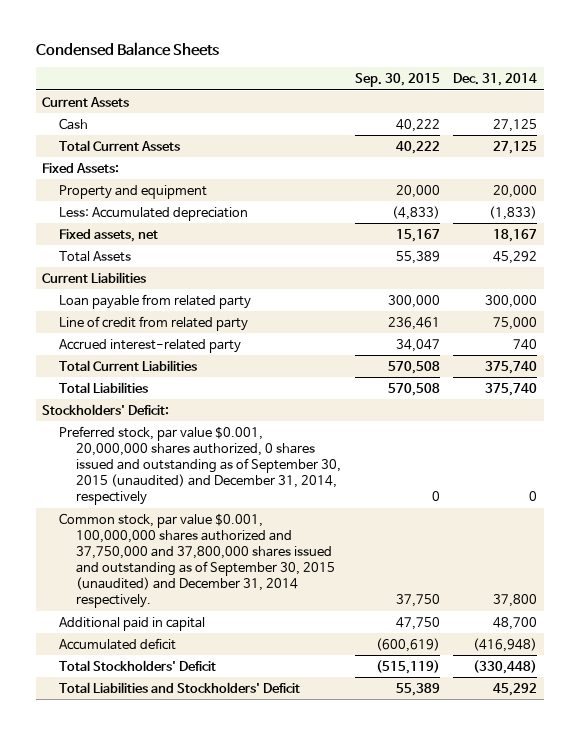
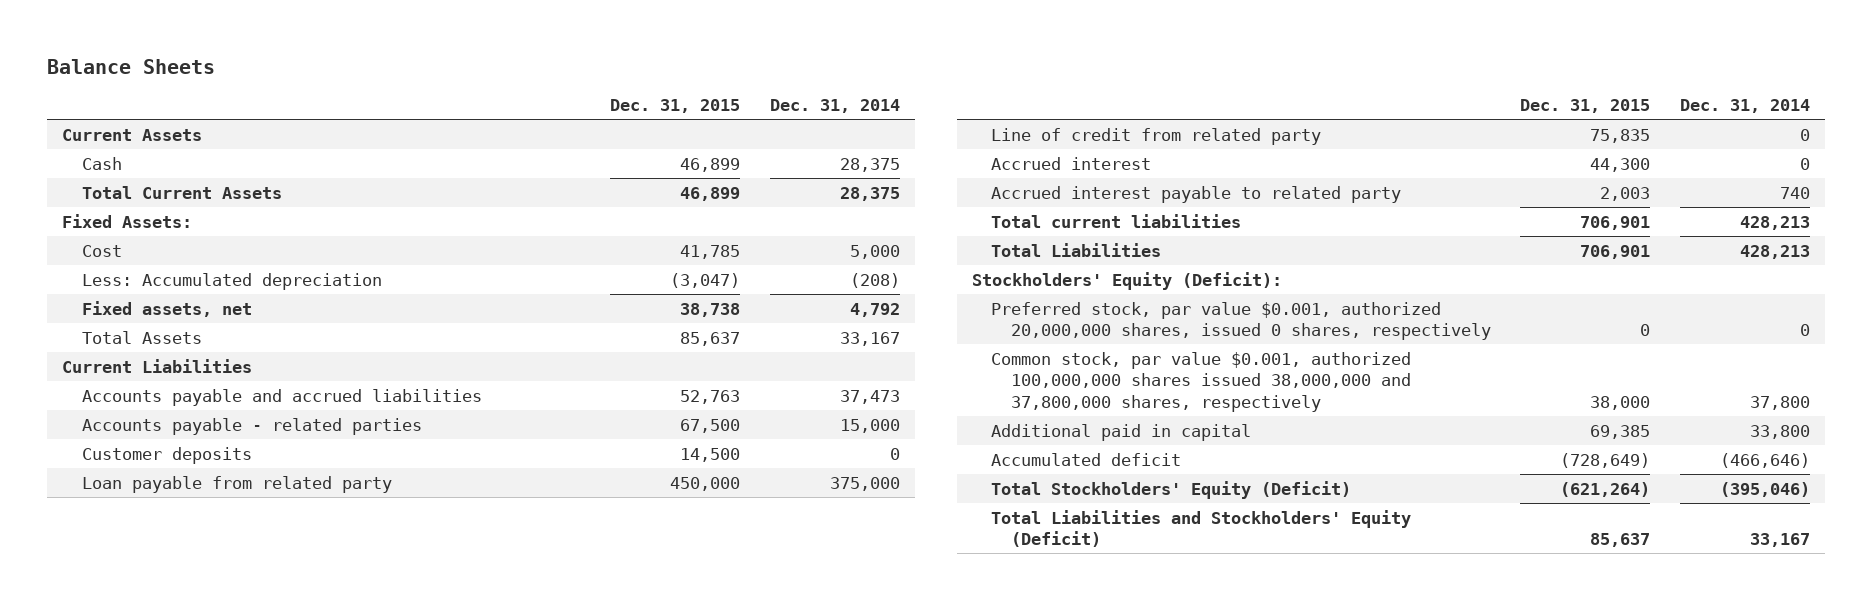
[35,41,219,56] Condensed Balance Sheets -> [47,58,216,74] Balance Sheets
[354,73,440,88] Sep. 30, 2015 -> none
none -> [610,99,741,114] Dec. 31, 2015
[493,118,538,132] 27,125 -> [840,157,901,172] 28,375
[493,140,538,154] 27,125 -> [840,186,901,201] 28,375
[59,184,208,199] Property and equipment -> none
none -> [81,244,122,257] Cost
[489,205,538,220] (1,833) -> [850,272,901,288] (208)
[493,228,538,242] 18,167 -> [850,302,901,317] 4,792
[493,250,538,264] 45,292 -> [840,331,901,346] 33,167
none -> [81,388,482,406] Accounts payable and accrued liabilities
none -> [81,417,422,435] Accounts payable - related parties
none -> [81,446,252,464] Customer deposits
[485,294,538,308] 300,000 -> [830,476,901,491] 375,000
[493,316,538,330] 75,000 -> [1799,128,1810,141] 0
[59,338,242,353] Accrued interest-related party -> [991,156,1152,170] Accrued interest
[513,338,538,350] 740 -> [1799,157,1810,170] 0
none -> [991,185,1402,203] Accrued interest payable to related party
[59,359,198,371] Total Current Liabilities -> [991,213,1242,228] Total current liabilities
[485,360,538,374] 375,740 -> [1739,215,1810,230] 428,213
[485,382,538,396] 375,740 -> [1739,244,1810,259] 428,213
[42,403,170,415] Stockholders' Deficit: -> [972,271,1283,290] Stockholders' Equity (Deficit):
[59,425,342,506] Preferred stock, par value $0.001, 20,000,000 shares authorized, 0 shares issued and outstanding as of September 30, 2015 (unaudited) and December 31, 2014, respectively -> [991,301,1491,341] Preferred stock, par value $0.001, authorized 20,000,000 shares, issued 0 shares, respectively
[59,512,336,609] Common stock, par value $0.001, 100,000,000 shares authorized and 37,750,000 and 37,800,000 shares issued and outstanding as of September 30, 2015 (unaudited) and December 31, 2014 respectively. -> [991,351,1412,412] Common stock, par value $0.001, authorized 100,000,000 shares issued 38,000,000 and 37,800,000 shares, respectively
[493,616,538,630] 48,700 -> [1749,424,1810,439] 33,800
[473,637,538,652] (416,948) -> [1719,452,1810,468] (466,646)
[59,659,217,671] Total Stockholders' Deficit -> [991,480,1352,499] Total Stockholders' Equity (Deficit)
[473,659,538,674] (330,448) -> [1719,481,1810,497] (395,046)
[59,681,301,693] Total Liabilities and Stockholders' Deficit -> [991,509,1412,548] Total Liabilities and Stockholders' Equity (Deficit)
[493,682,538,696] 45,292 -> [1749,533,1810,548] 33,167

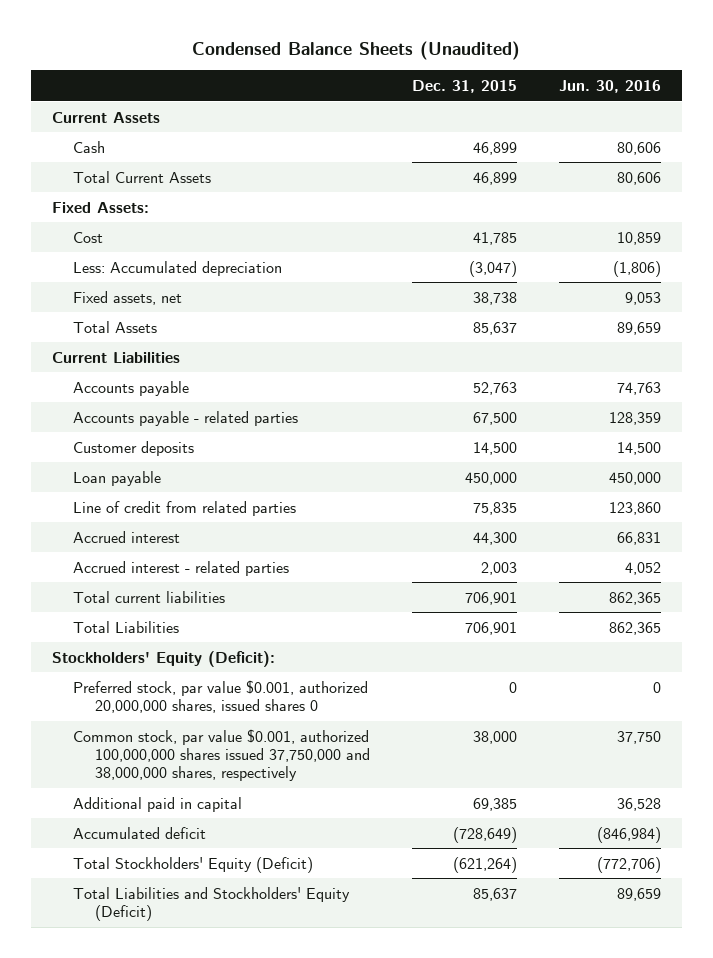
[47,58,216,74] Balance Sheets -> [192,40,521,60] Condensed Balance Sheets (Unaudited)
[770,99,901,114] Dec. 31, 2014 -> none
none -> [558,79,661,93] Jun. 30, 2016
[81,388,482,406] Accounts payable and accrued liabilities -> [73,380,190,396] Accounts payable
[81,475,392,493] Loan payable from related party -> none
none -> [73,470,162,486] Loan payable
[991,127,1322,145] Line of credit from related party -> [73,500,297,516] Line of credit from related parties
[991,185,1402,203] Accrued interest payable to related party -> [73,560,290,576] Accrued interest - related parties
[991,301,1491,341] Preferred stock, par value $0.001, authorized 20,000,000 shares, issued 0 shares, respectively -> [73,679,369,713] Preferred stock, par value $0.001, authorized 20,000,000 shares, issued shares 0
[991,351,1412,412] Common stock, par value $0.001, authorized 100,000,000 shares issued 38,000,000 and 37,800,000 shares, respectively -> [73,728,371,782] Common stock, par value $0.001, authorized 100,000,000 shares issued 37,750,000 and 38,000,000 shares, respectively

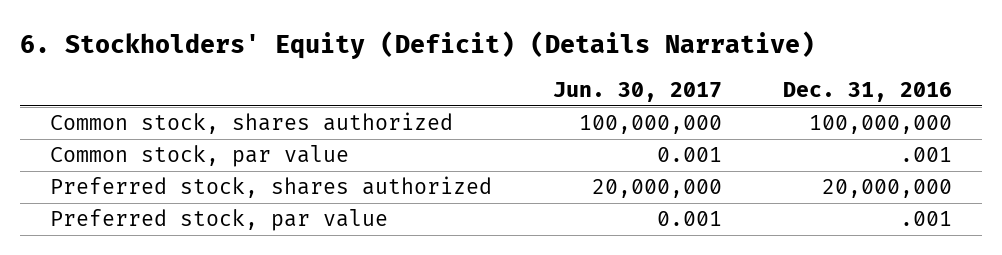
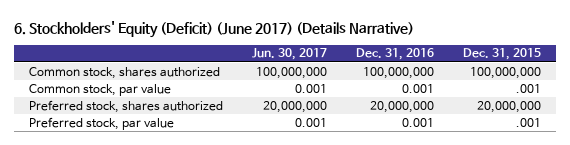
[19,30,815,59] 6. Stockholders' Equity (Deficit) (Details Narrative) -> [14,20,415,38] 6. Stockholders' Equity (Deficit) (June 2017) (Details Narrative)
none -> [463,48,542,61] Dec. 31, 2015
[899,147,952,163] .001 -> [402,83,435,93] 0.001
[899,211,952,227] .001 -> [402,117,435,127] 0.001

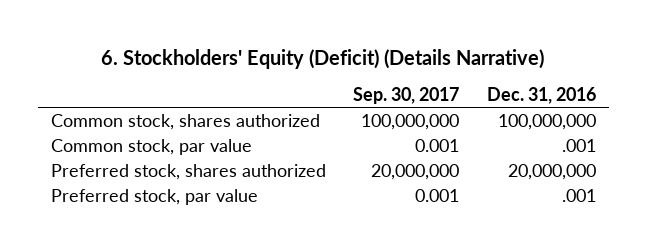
[14,20,415,38] 6. Stockholders' Equity (Deficit) (June 2017) (Details Narrative) -> [101,48,545,69] 6. Stockholders' Equity (Deficit) (Details Narrative)
[251,48,327,61] Jun. 30, 2017 -> none
[463,48,542,61] Dec. 31, 2015 -> none
none -> [353,86,460,104] Sep. 30, 2017
[402,83,435,93] 0.001 -> [561,138,596,152] .001
[402,117,435,127] 0.001 -> [561,188,596,202] .001

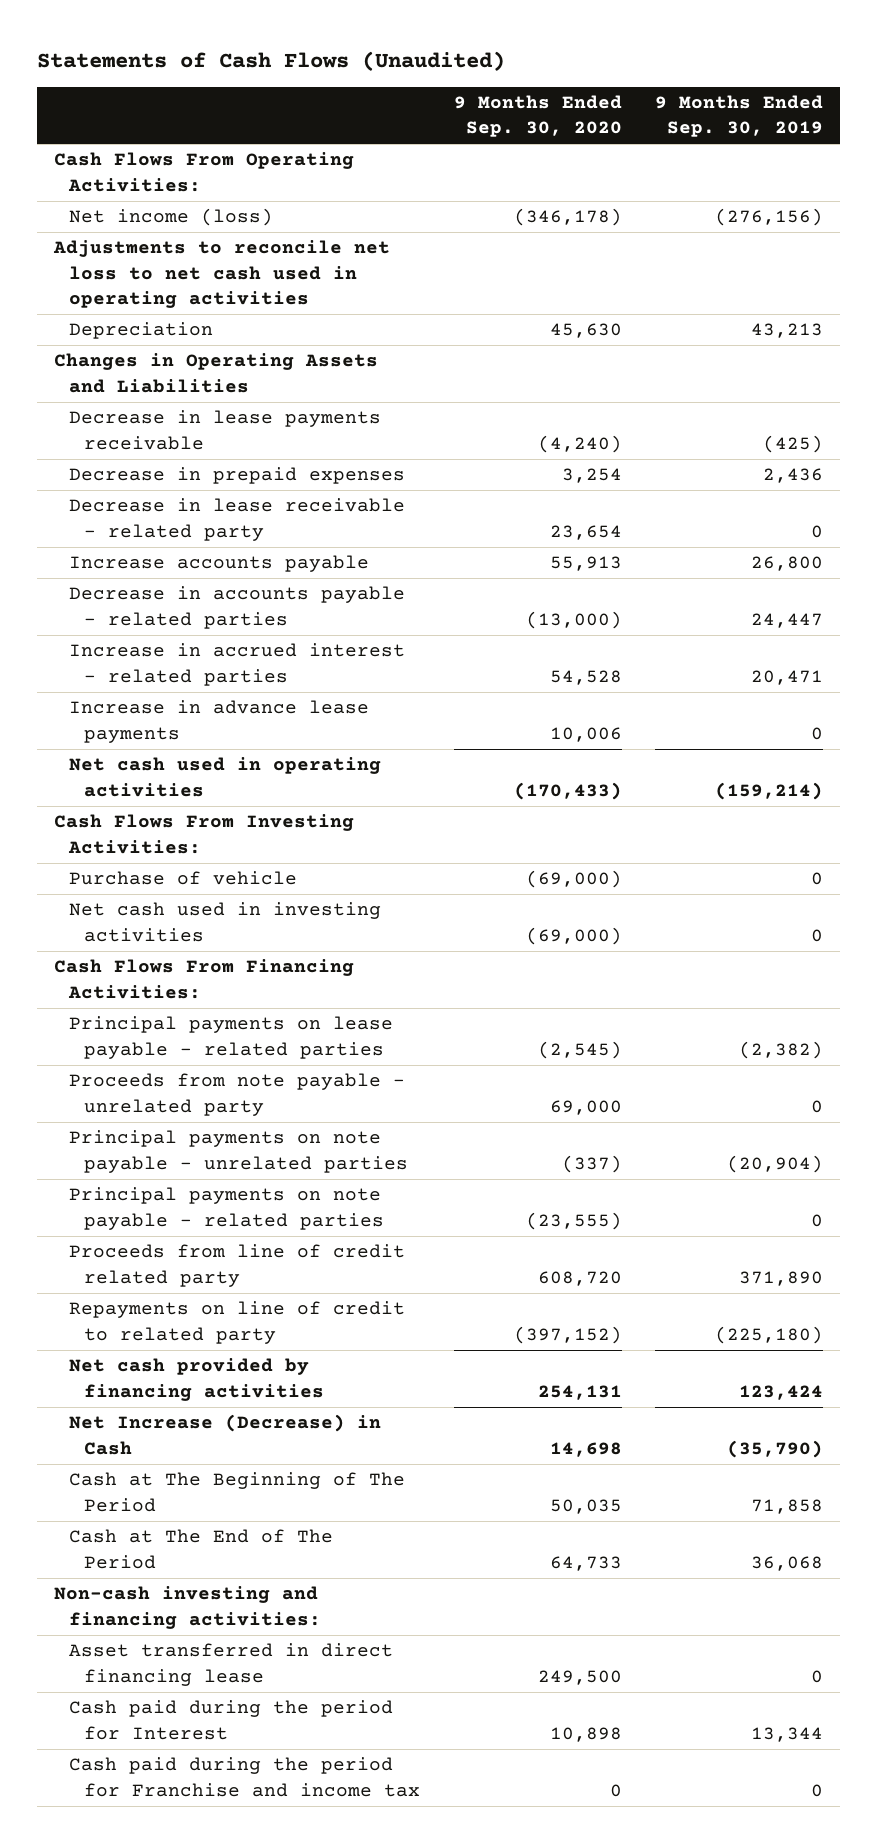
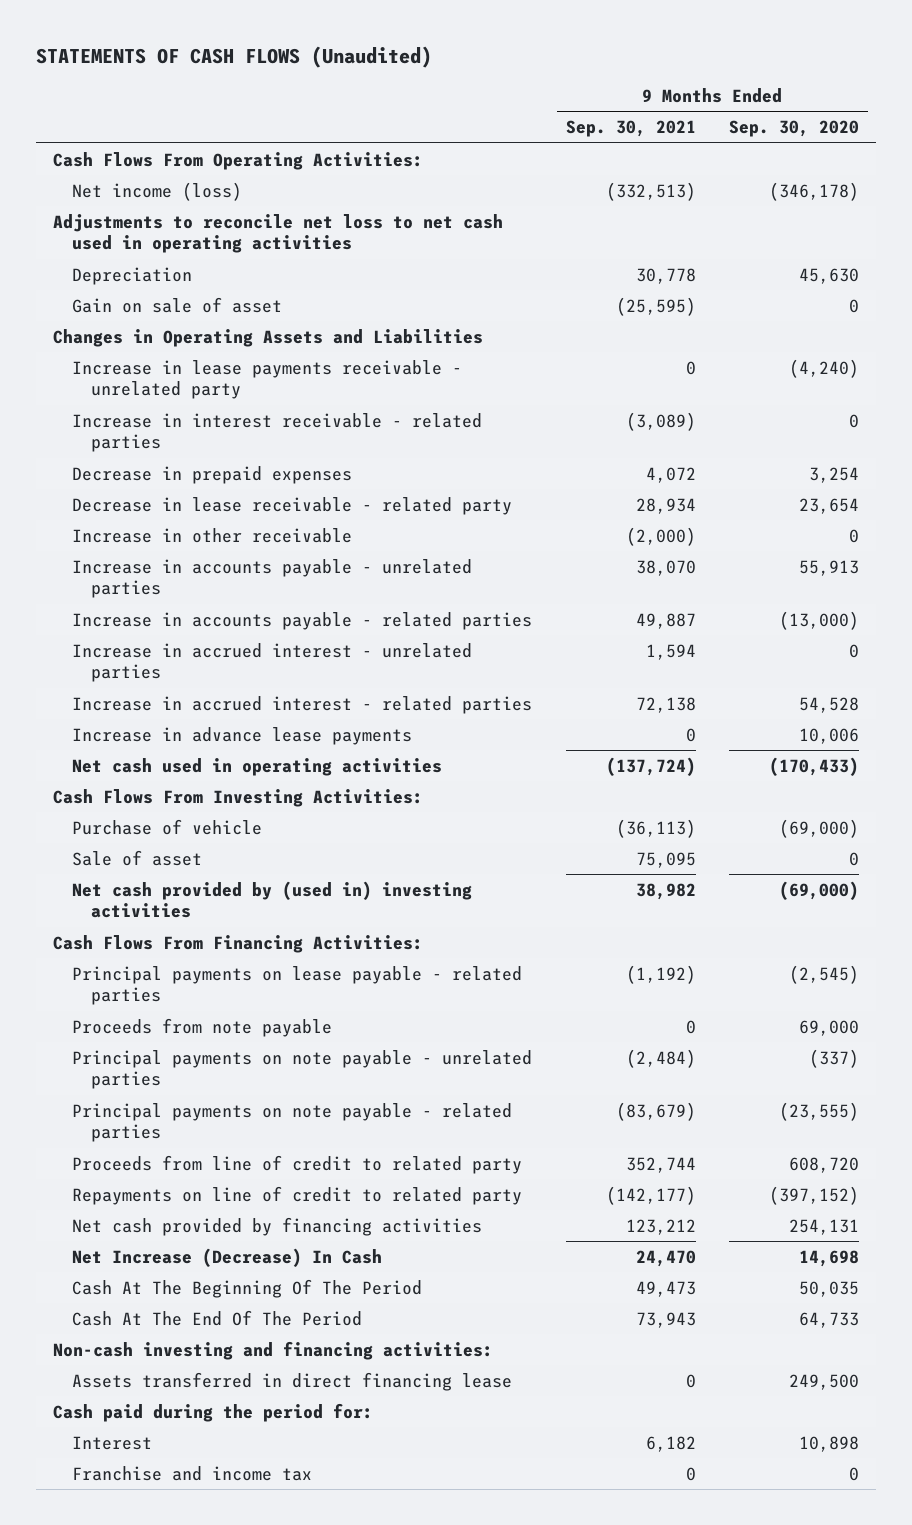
[37,51,506,72] Statements of Cash Flows (Unaudited) -> [36,46,433,69] STATEMENTS OF CASH FLOWS (Unaudited)
[655,95,824,138] 9 Months Ended Sep. 30, 2019 -> none
none -> [565,120,696,138] Sep. 30, 2021
none -> [72,296,283,313] Gain on sale of asset
[69,410,382,450] Decrease in lease payments receivable -> [72,359,463,399] Increase in lease payments receivable - unrelated party
none -> [72,412,483,452] Increase in interest receivable - related parties
none -> [72,527,353,543] Increase in other receivable
[69,555,370,573] Increase accounts payable -> [72,558,473,598] Increase in accounts payable - unrelated parties
[69,586,406,629] Decrease in accounts payable - related parties -> [72,611,533,630] Increase in accounts payable - related parties
none -> [72,642,473,682] Increase in accrued interest - unrelated parties
none -> [72,849,203,866] Sale of asset
[69,902,382,942] Net cash used in investing activities -> [72,880,473,918] Net cash provided by (used in) investing activities
[69,1073,406,1116] Proceeds from note payable - unrelated party -> [72,1017,333,1037] Proceeds from note payable
[69,1244,406,1287] Proceeds from line of credit related party -> [72,1154,523,1174] Proceeds from line of credit to related party
[69,1414,382,1455] Net Increase (Decrease) in Cash -> [72,1247,383,1267] Net Increase (Decrease) In Cash
[69,1472,406,1512] Cash at The Beginning of The Period -> [72,1278,423,1298] Cash At The Beginning Of The Period
[69,1529,334,1569] Cash at The End of The Period -> [72,1309,363,1326] Cash At The End Of The Period
[69,1643,394,1686] Asset transferred in direct financing lease -> [72,1371,513,1391] Assets transferred in direct financing lease
none -> [53,1402,374,1422] Cash paid during the period for:
[69,1700,394,1740] Cash paid during the period for Interest -> [72,1435,153,1450] Interest
[69,1757,421,1797] Cash paid during the period for Franchise and income tax -> [72,1465,313,1481] Franchise and income tax

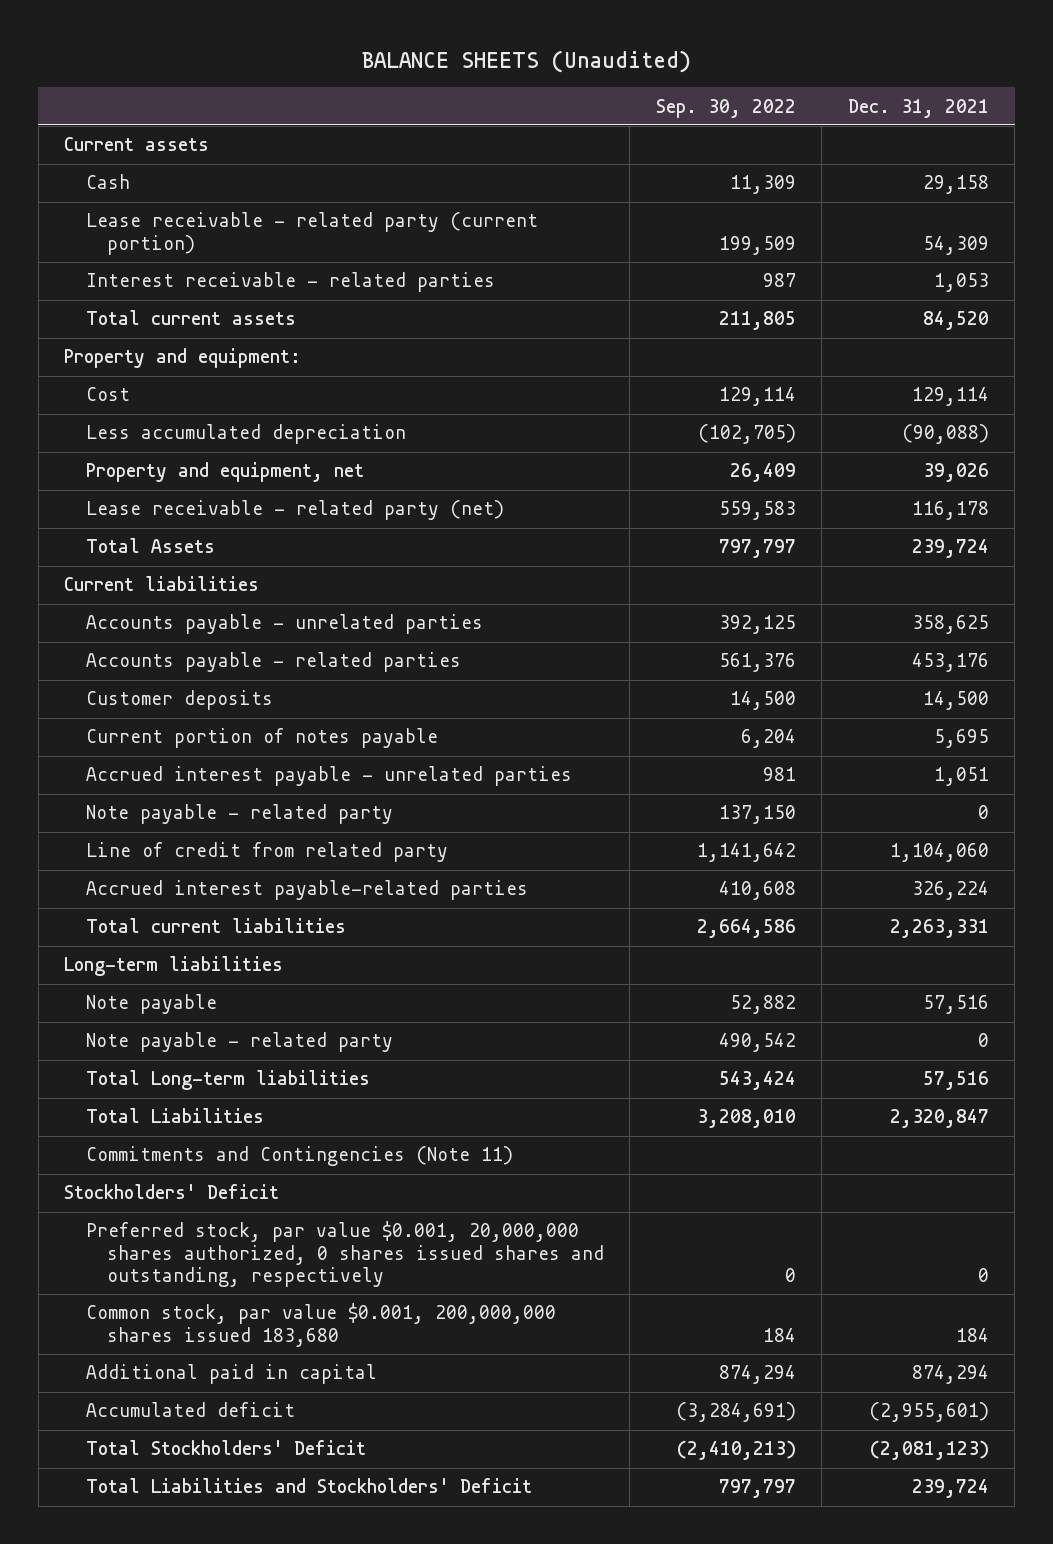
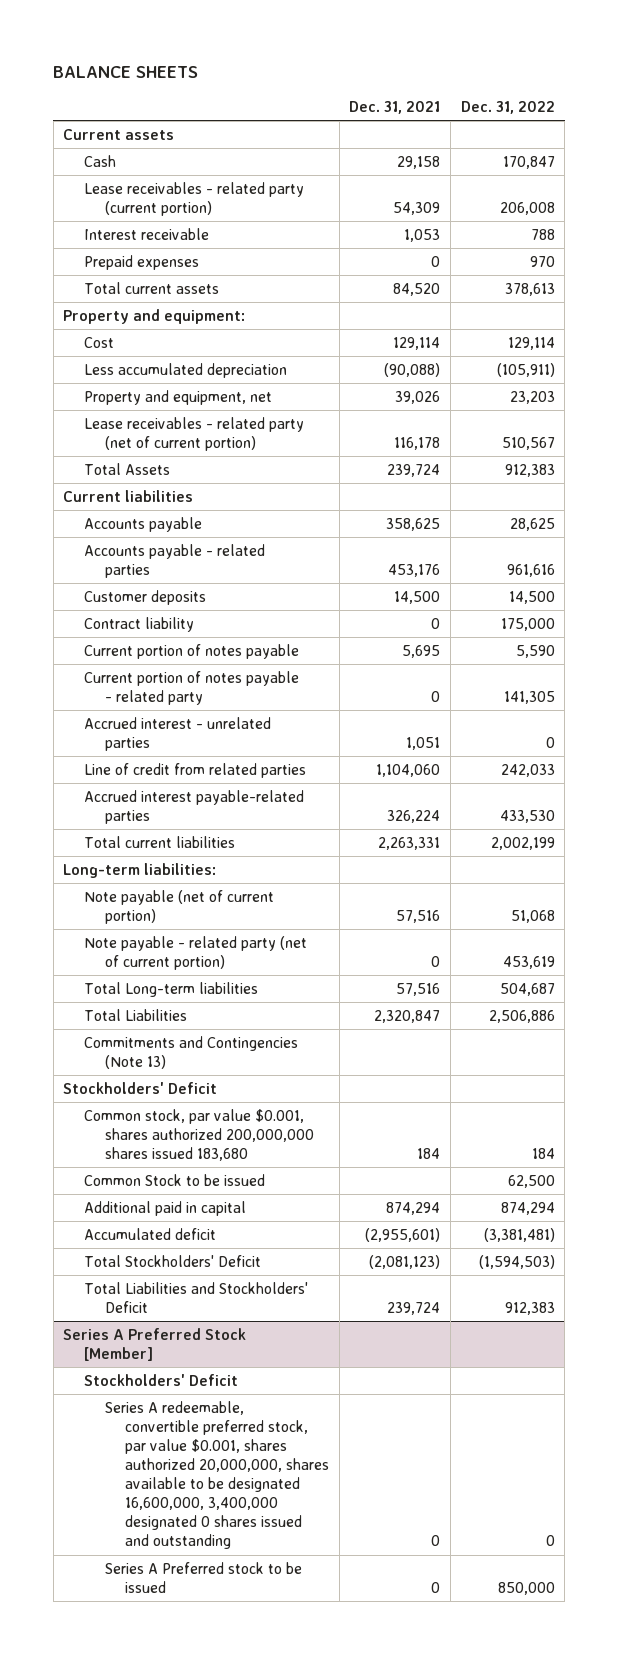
[361,50,691,74] BALANCE SHEETS (Unaudited) -> [53,65,199,78] BALANCE SHEETS
[655,98,796,118] Sep. 30, 2022 -> none
none -> [460,101,555,115] Dec. 31, 2022
[85,212,538,255] Lease receivable - related party (current portion) -> [83,181,304,216] Lease receivables - related party (current portion)
[85,272,495,293] Interest receivable - related parties -> [83,227,209,240] Interest receivable
none -> [83,254,199,270] Prepaid expenses
[85,500,504,521] Lease receivable - related party (net) -> [83,416,304,451] Lease receivables - related party (net of current portion)
[85,614,483,635] Accounts payable - unrelated parties -> [83,516,202,532] Accounts payable
none -> [83,616,194,632] Contract liability
[85,804,393,825] Note payable - related party -> none
none -> [83,670,299,705] Current portion of notes payable - related party
[85,766,572,787] Accrued interest payable - unrelated parties -> [83,716,271,751] Accrued interest - unrelated parties
[85,842,448,863] Line of credit from related party -> [83,762,306,778] Line of credit from related parties
[64,956,284,977] Long-term liabilities -> [63,862,217,878] Long-term liabilities:
[85,994,217,1015] Note payable -> [83,889,274,924] Note payable (net of current portion)
[85,1032,393,1053] Note payable - related party -> [83,935,307,970] Note payable - related party (net of current portion)
[85,1146,513,1167] Commitments and Contingencies (Note 11) -> [83,1035,298,1069] Commitments and Contingencies (Note 13)
[85,1221,604,1288] Preferred stock, par value $0.001, 20,000,000 shares authorized, 0 shares issued shares and outstanding, respectively -> none
[85,1303,556,1347] Common stock, par value $0.001, 200,000,000 shares issued 183,680 -> [83,1108,314,1162] Common stock, par value $0.001, shares authorized 200,000,000 shares issued 183,680
none -> [83,1173,265,1186] Common Stock to be issued
none -> [63,1327,247,1361] Series A Preferred Stock [Member]
none -> [83,1373,238,1386] Stockholders' Deficit
none -> [104,1400,330,1550] Series A redeemable, convertible preferred stock, par value $0.001, shares authorized 20,000,000, shares available to be designated 16,600,000, 3,400,000 designated 0 shares issued and outstanding
none -> [104,1561,302,1593] Series A Preferred stock to be issued

